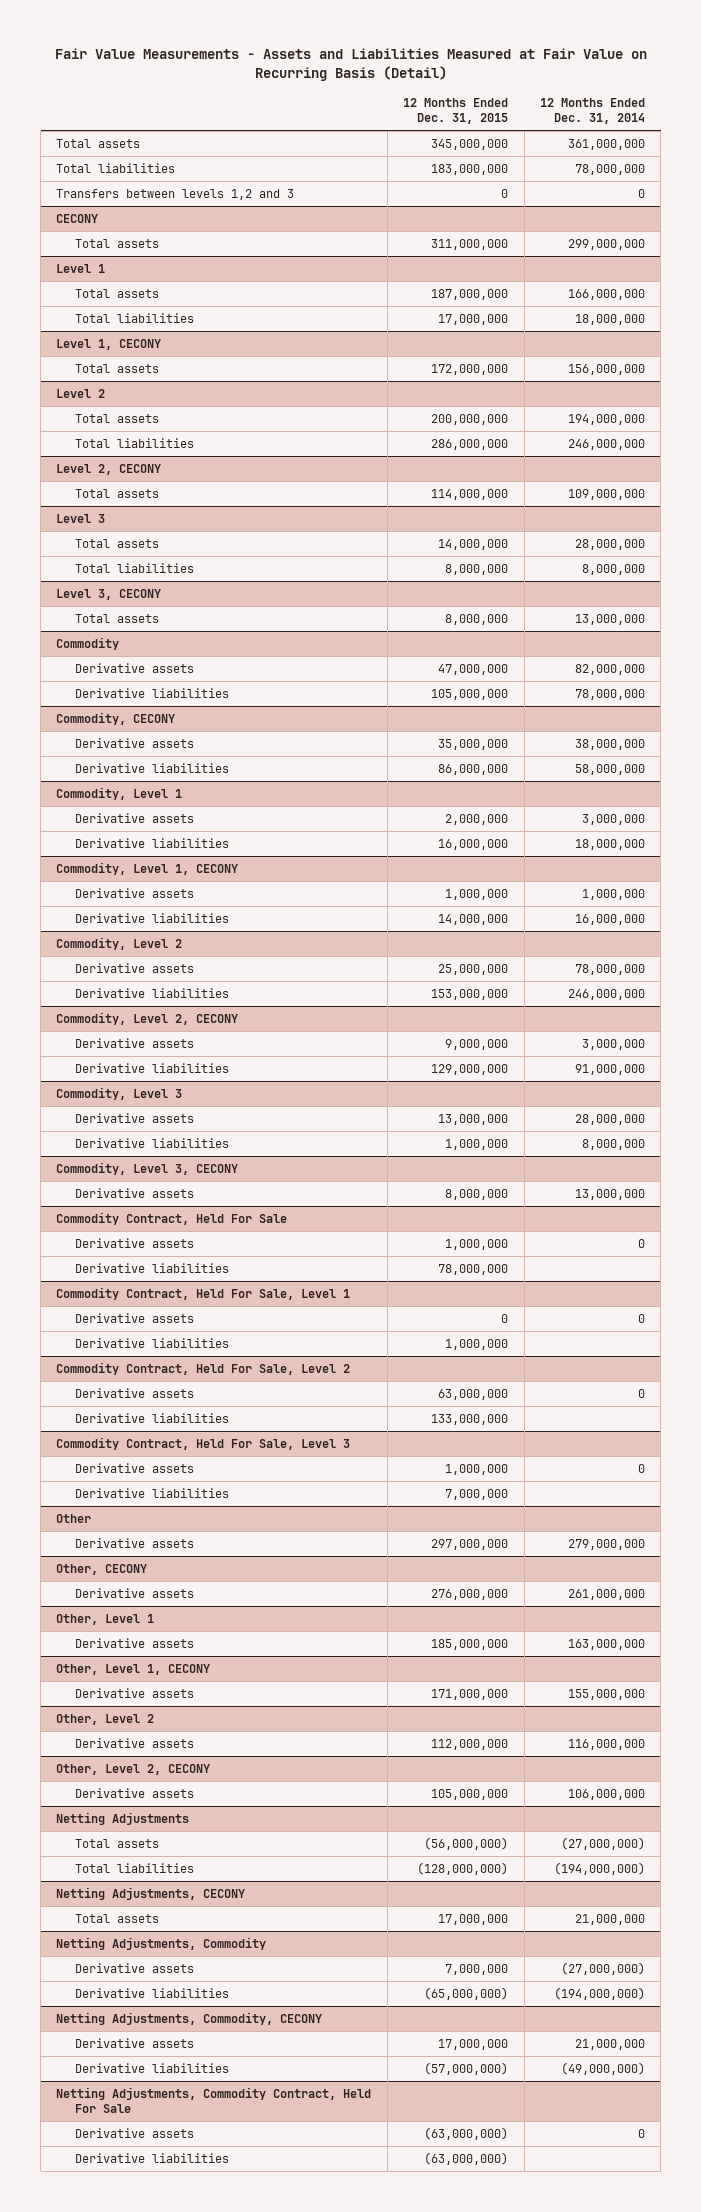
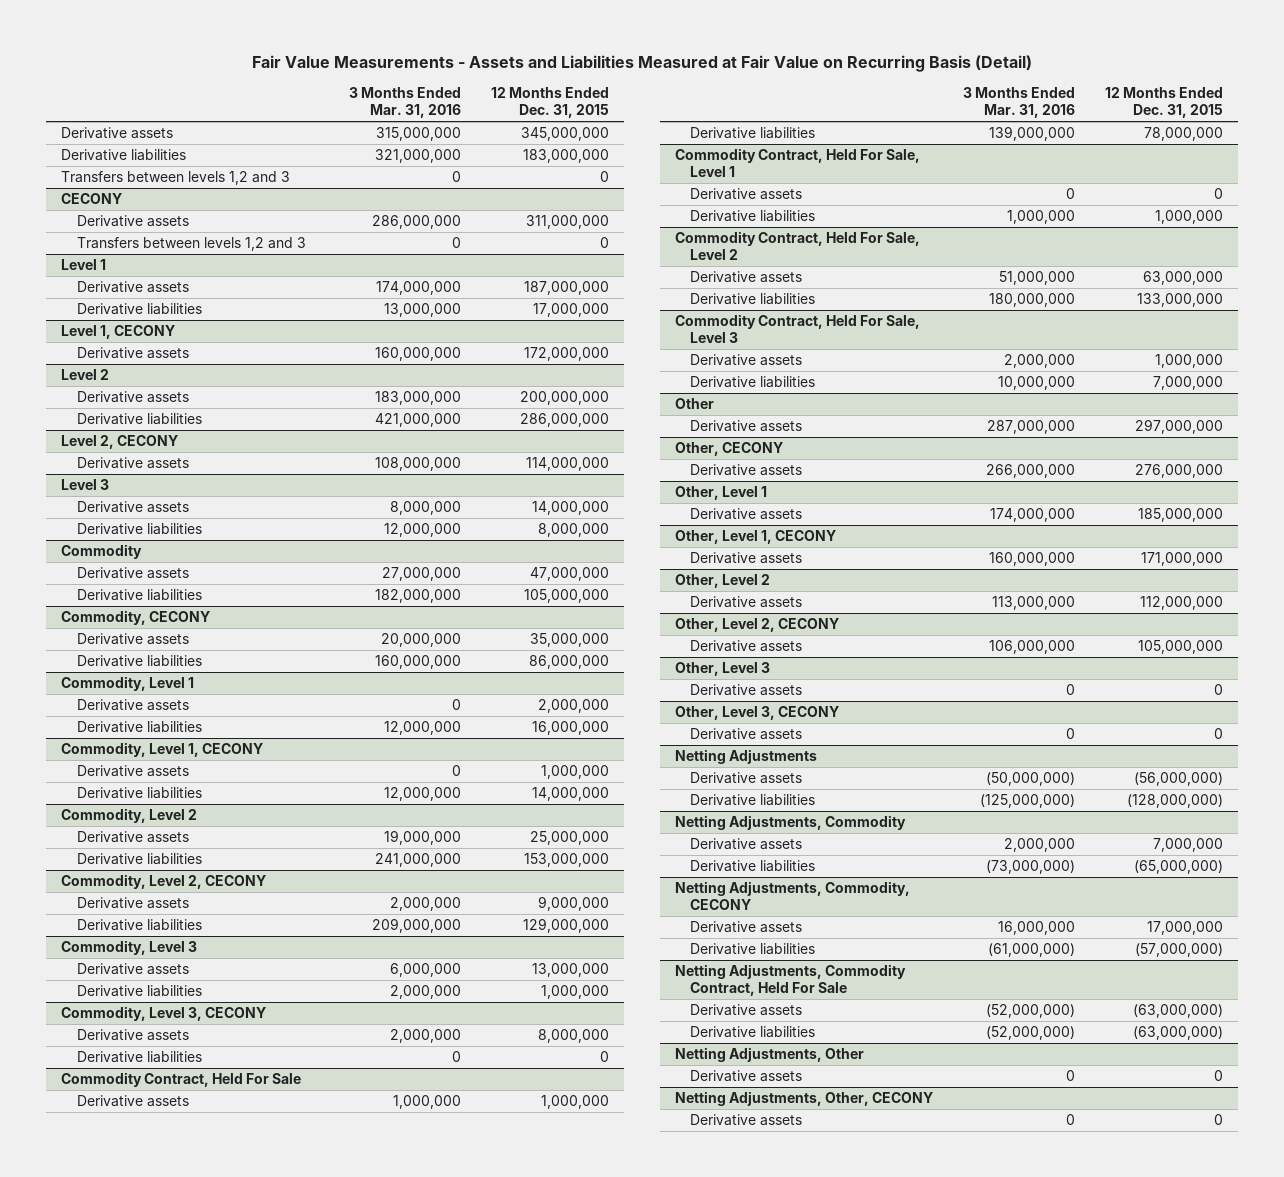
[540,98,646,125] 12 Months Ended Dec. 31, 2014 -> none
none -> [349,87,462,119] 3 Months Ended Mar. 31, 2016
[56,138,141,148] Total assets -> [61,127,174,140] Derivative assets
[56,162,176,173] Total liabilities -> [61,149,187,162] Derivative liabilities
[74,238,159,248] Total assets -> [76,215,189,228] Derivative assets
none -> [76,237,306,252] Transfers between levels 1,2 and 3
[74,312,194,323] Total liabilities -> none
[74,288,159,298] Total assets -> [76,281,189,294] Derivative assets
none -> [76,303,202,316] Derivative liabilities
[74,363,159,373] Total assets -> [76,347,189,360] Derivative assets
[74,413,159,423] Total assets -> none
none -> [76,391,189,404] Derivative assets
[74,437,194,448] Total liabilities -> [76,413,202,426] Derivative liabilities
[74,488,159,498] Total assets -> [76,457,189,470] Derivative assets
[74,538,159,548] Total assets -> none
[74,562,194,573] Total liabilities -> none
[56,588,162,600] Level 3, CECONY -> none
[74,613,159,623] Total assets -> none
none -> [76,501,189,514] Derivative assets
none -> [76,523,202,536] Derivative liabilities
none -> [76,1051,202,1064] Derivative liabilities
none -> [674,662,770,677] Other, Level 3
none -> [690,684,803,697] Derivative assets
none -> [674,706,839,721] Other, Level 3, CECONY
none -> [690,728,803,741] Derivative assets
[74,1838,159,1848] Total assets -> none
[56,1886,246,1900] Netting Adjustments, CECONY -> none
[74,1913,159,1923] Total assets -> none
none -> [690,772,803,785] Derivative assets
[74,1862,194,1873] Total liabilities -> [690,794,816,807] Derivative liabilities
none -> [674,1047,864,1063] Netting Adjustments, Other
none -> [690,1070,803,1083] Derivative assets
none -> [674,1091,933,1107] Netting Adjustments, Other, CECONY
none -> [690,1114,803,1127] Derivative assets

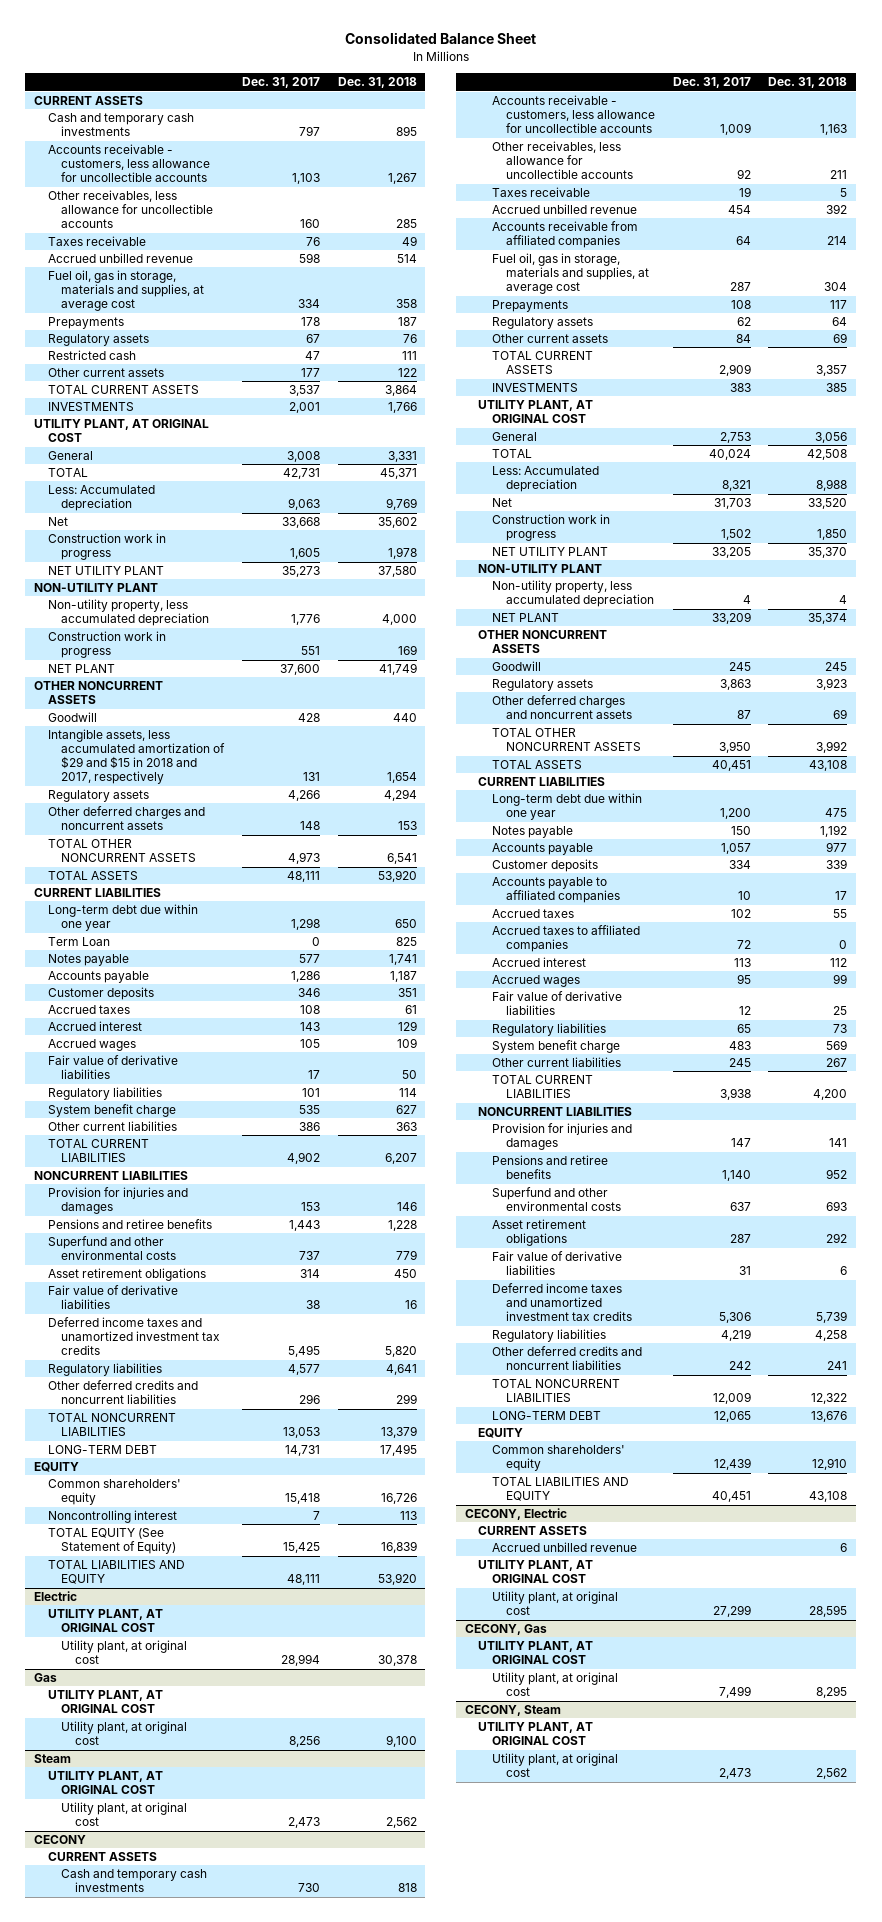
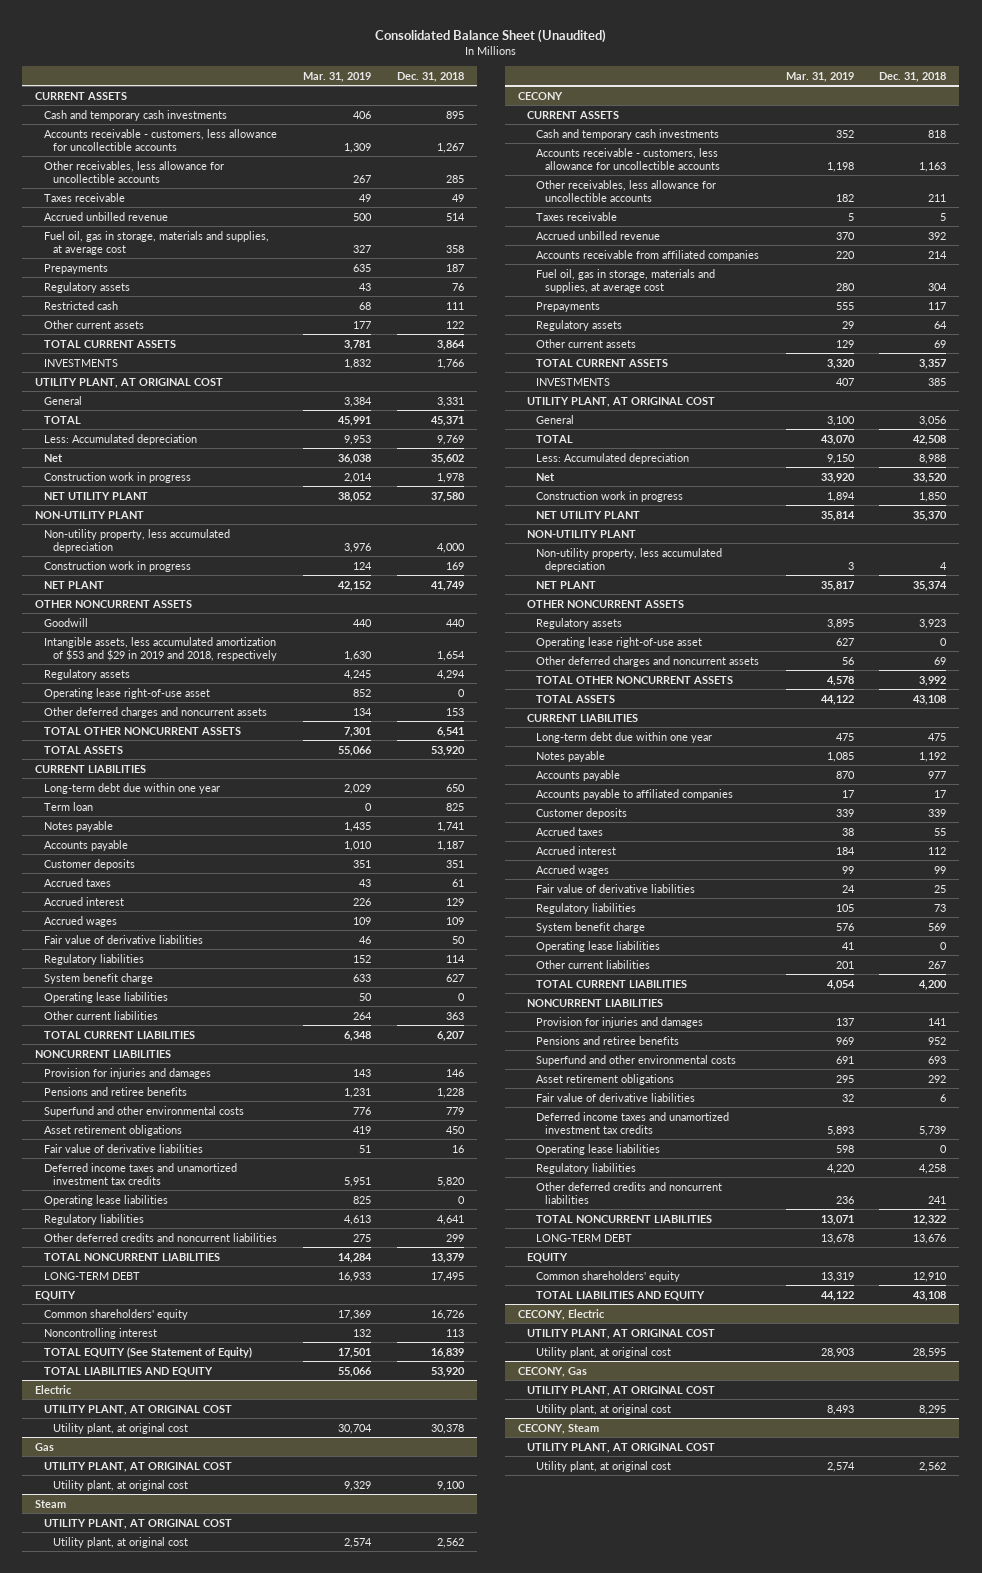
[344,32,536,45] Consolidated Balance Sheet -> [374,28,606,43] Consolidated Balance Sheet (Unaudited)
[242,77,321,89] Dec. 31, 2017 -> none
none -> [303,71,372,82] Mar. 31, 2019
[47,729,226,785] Intangible assets, less accumulated amortization of $29 and $15 in 2018 and 2017, respectively -> [44,636,278,661] Intangible assets, less accumulated amortization of $53 and $29 in 2019 and 2018, respectively
none -> [44,687,211,699] Operating lease right-of-use asset
[47,937,110,947] Term Loan -> [44,801,94,811] Term loan
none -> [44,991,169,1003] Operating lease liabilities
none -> [44,1194,169,1206] Operating lease liabilities
[492,661,542,672] Goodwill -> none
none -> [535,636,702,648] Operating lease right-of-use asset
[492,859,599,873] Customer deposits -> [535,807,627,819] Customer deposits
[492,925,641,953] Accrued taxes to affiliated companies -> none
none -> [535,940,660,952] Operating lease liabilities
none -> [535,1143,660,1155] Operating lease liabilities
[478,1526,588,1536] CURRENT ASSETS -> none
[492,1542,638,1553] Accrued unbilled revenue -> none

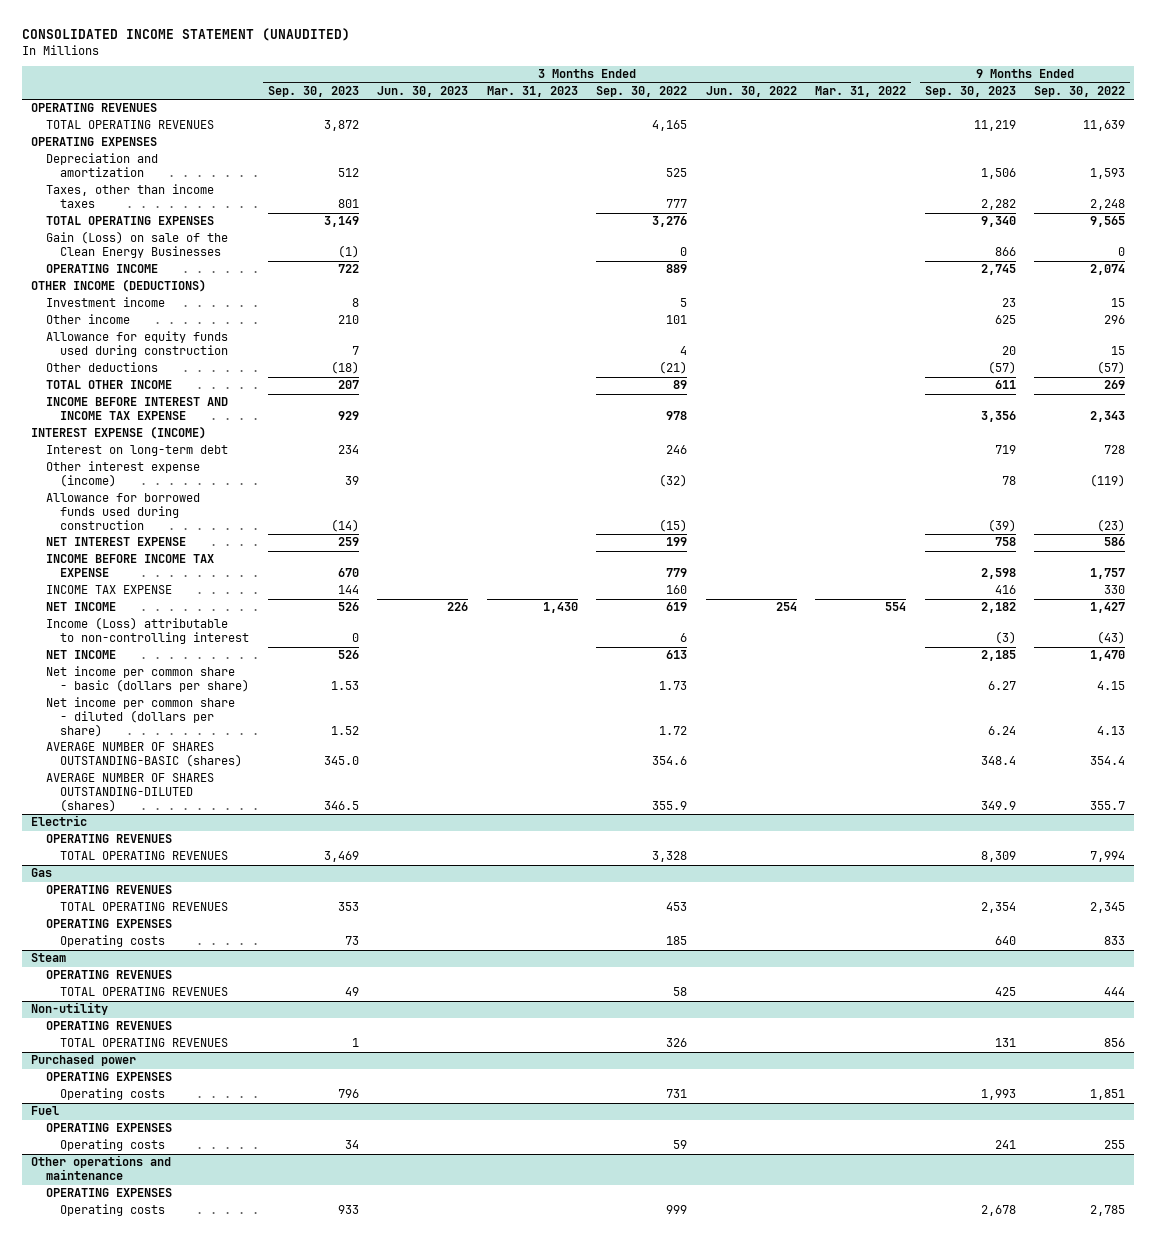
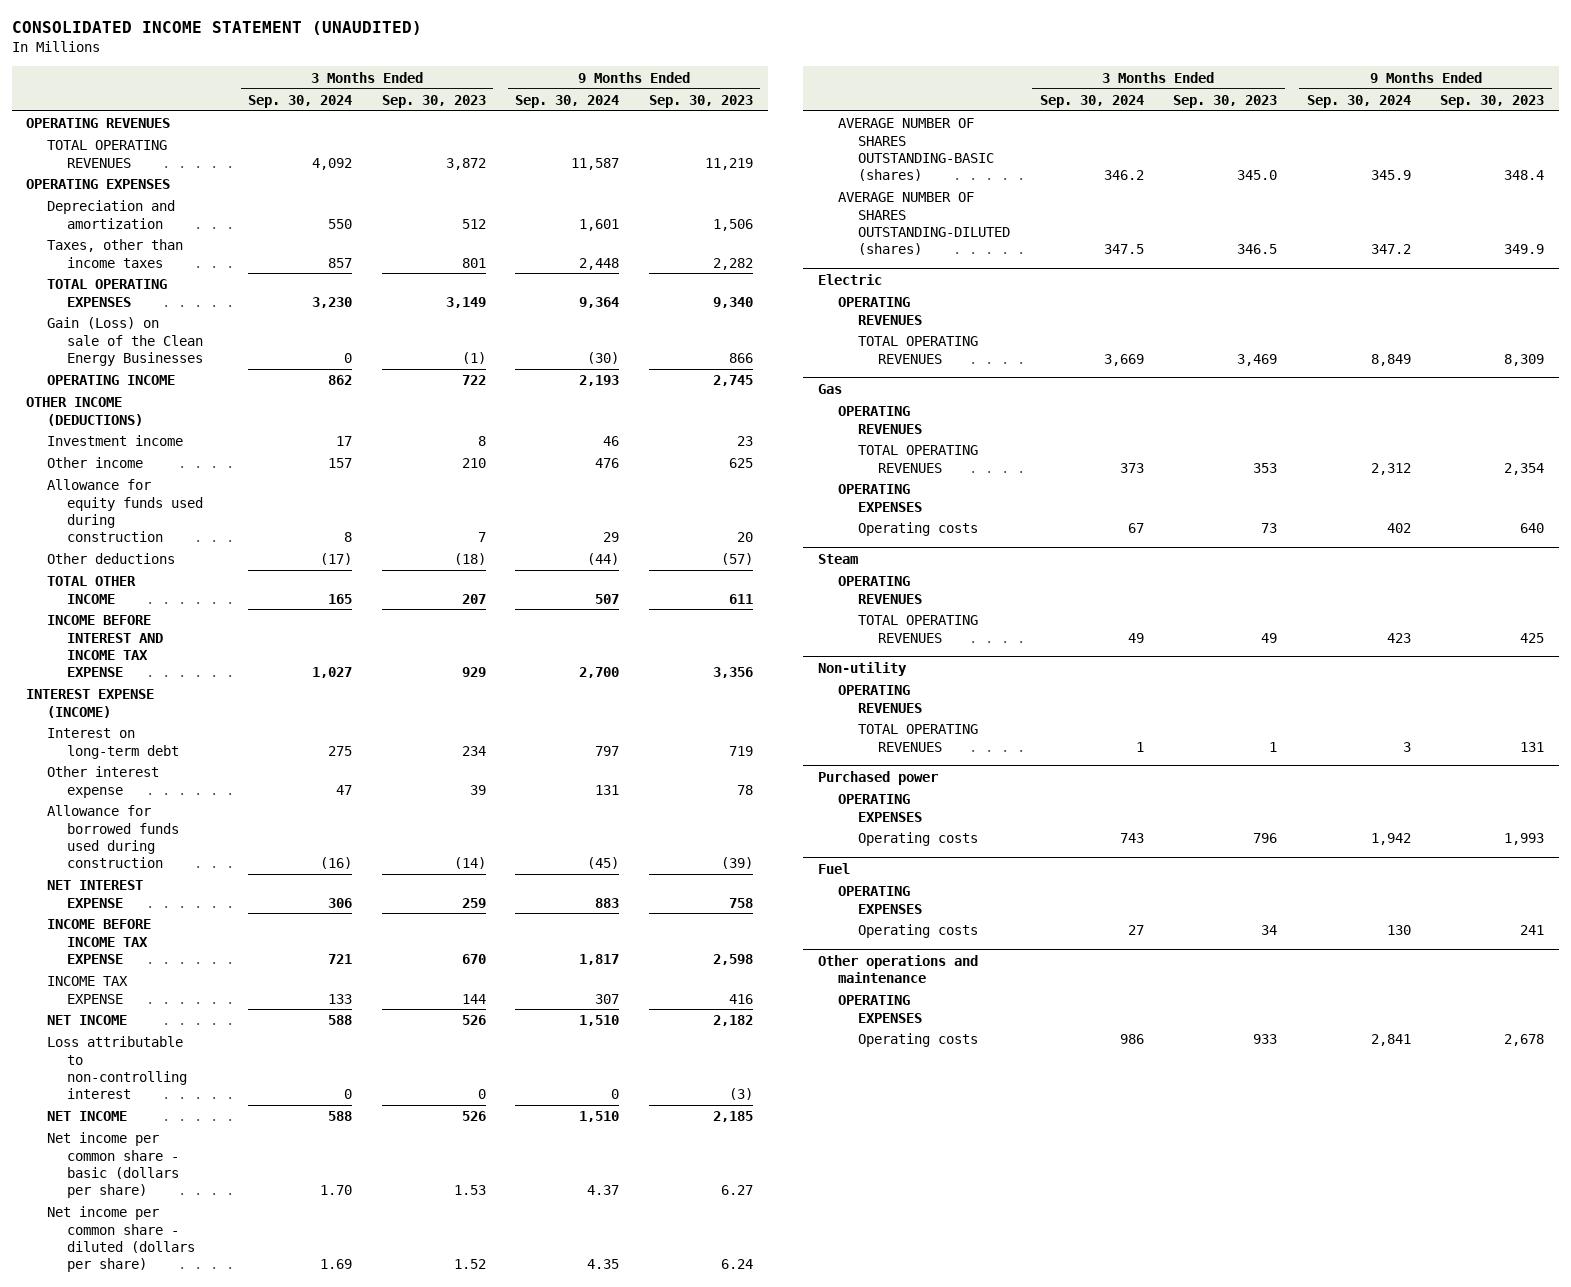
[377,86,469,98] Jun. 30, 2023 -> none
[486,86,578,98] Mar. 31, 2023 -> none
[596,86,688,98] Sep. 30, 2022 -> none
[705,86,797,98] Jun. 30, 2022 -> none
[815,86,907,98] Mar. 31, 2022 -> none
[1034,86,1126,98] Sep. 30, 2022 -> none
none -> [248,94,353,108] Sep. 30, 2024
none -> [515,94,620,108] Sep. 30, 2024
[45,461,200,488] Other interest expense (income) -> [46,766,159,798] Other interest expense
[45,617,250,645] Income (Loss) attributable to non-controlling interest -> [46,1036,187,1100] Loss attributable to non-controlling interest

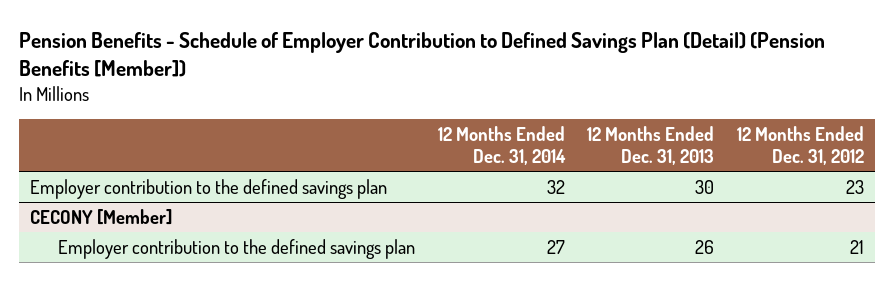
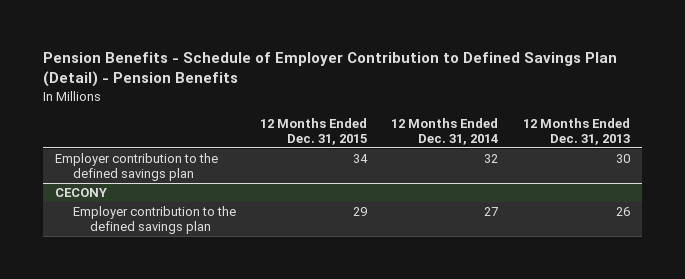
[18,31,825,78] Pension Benefits - Schedule of Employer Contribution to Defined Savings Plan (Detail) (Pension Benefits [Member]) -> [43,52,618,88] Pension Benefits - Schedule of Employer Contribution to Defined Savings Plan (Detail) - Pension Benefits
[737,126,865,165] 12 Months Ended Dec. 31, 2012 -> none
none -> [260,117,368,145] 12 Months Ended Dec. 31, 2015
[30,208,173,225] CECONY [Member] -> [55,188,108,198] CECONY

